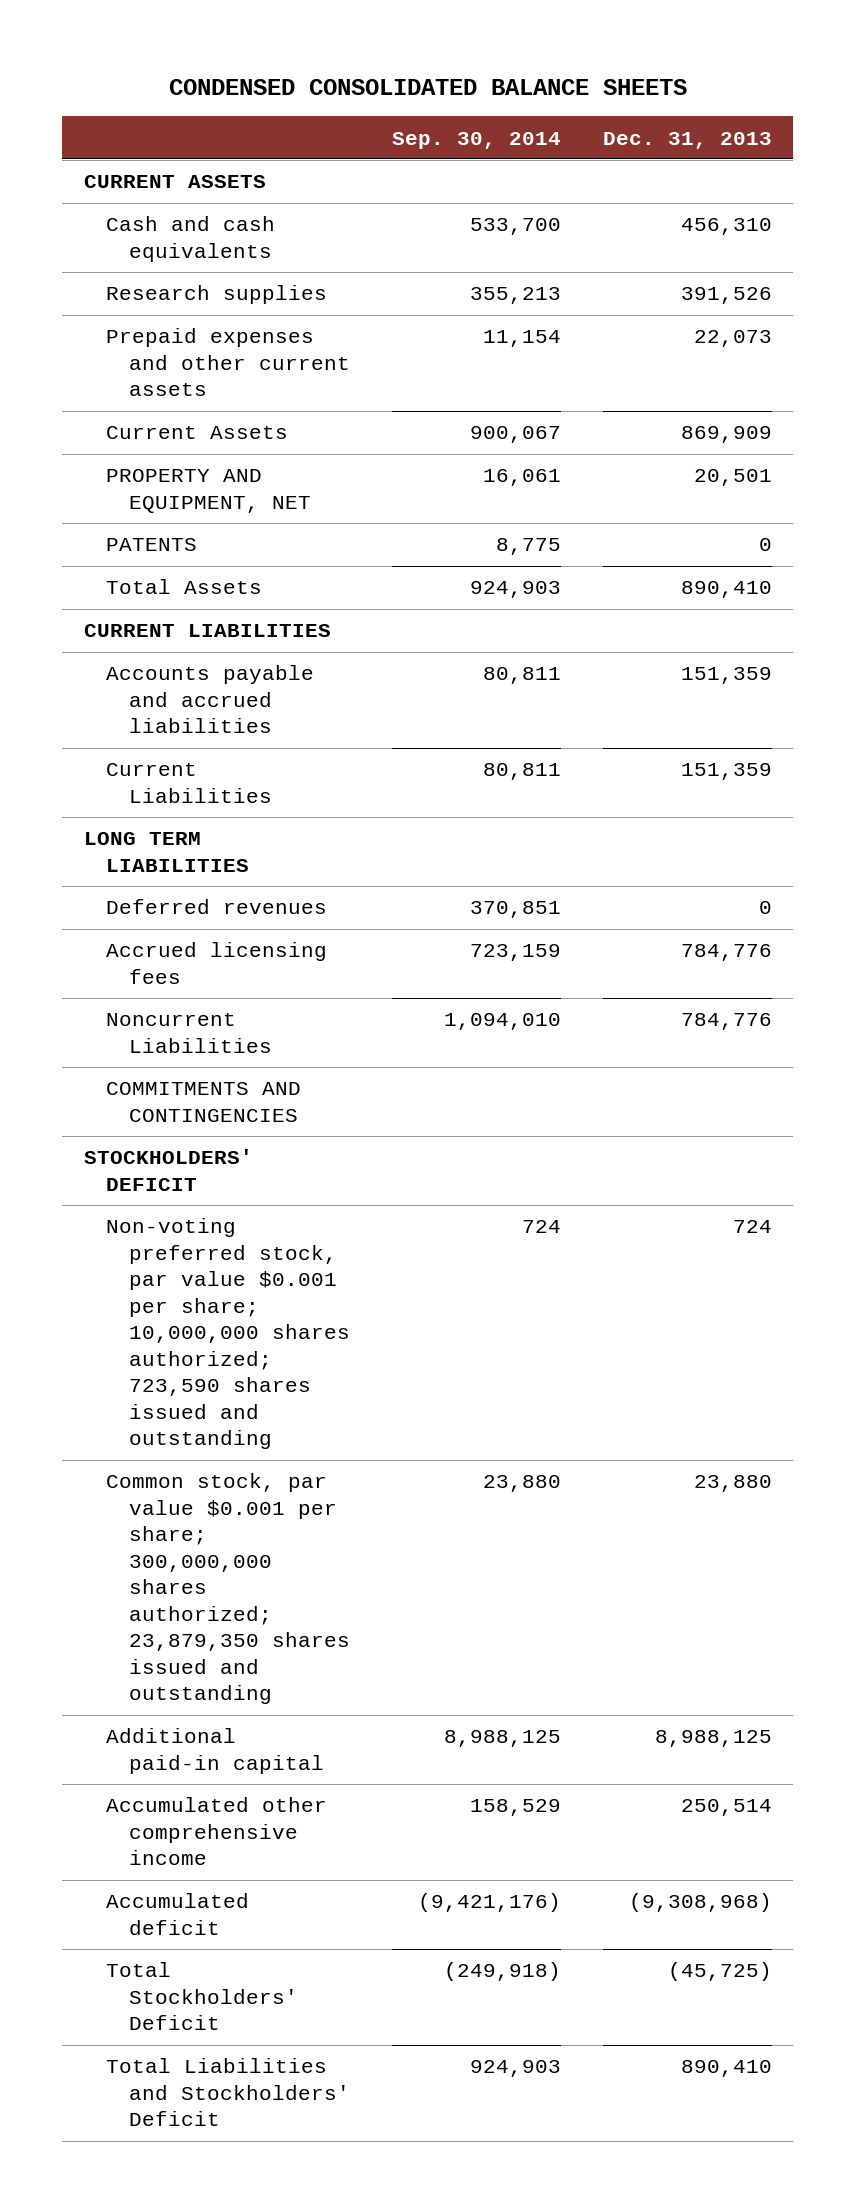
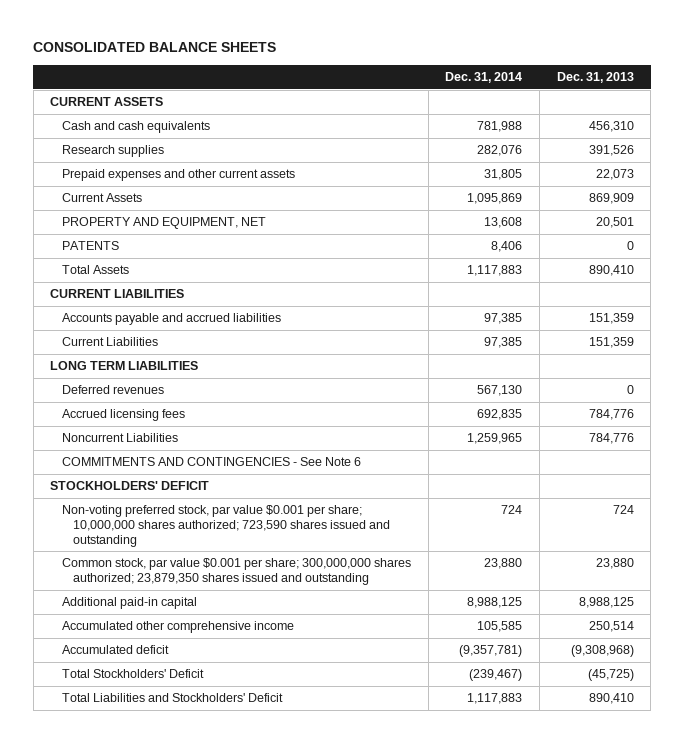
[168,79,687,96] CONDENSED CONSOLIDATED BALANCE SHEETS -> [33,42,277,53] CONSOLIDATED BALANCE SHEETS
[391,131,561,149] Sep. 30, 2014 -> none
none -> [445,71,523,83] Dec. 31, 2014
[106,1082,302,1122] COMMITMENTS AND CONTINGENCIES -> [61,457,361,467] COMMITMENTS AND CONTINGENCIES - See Note 6

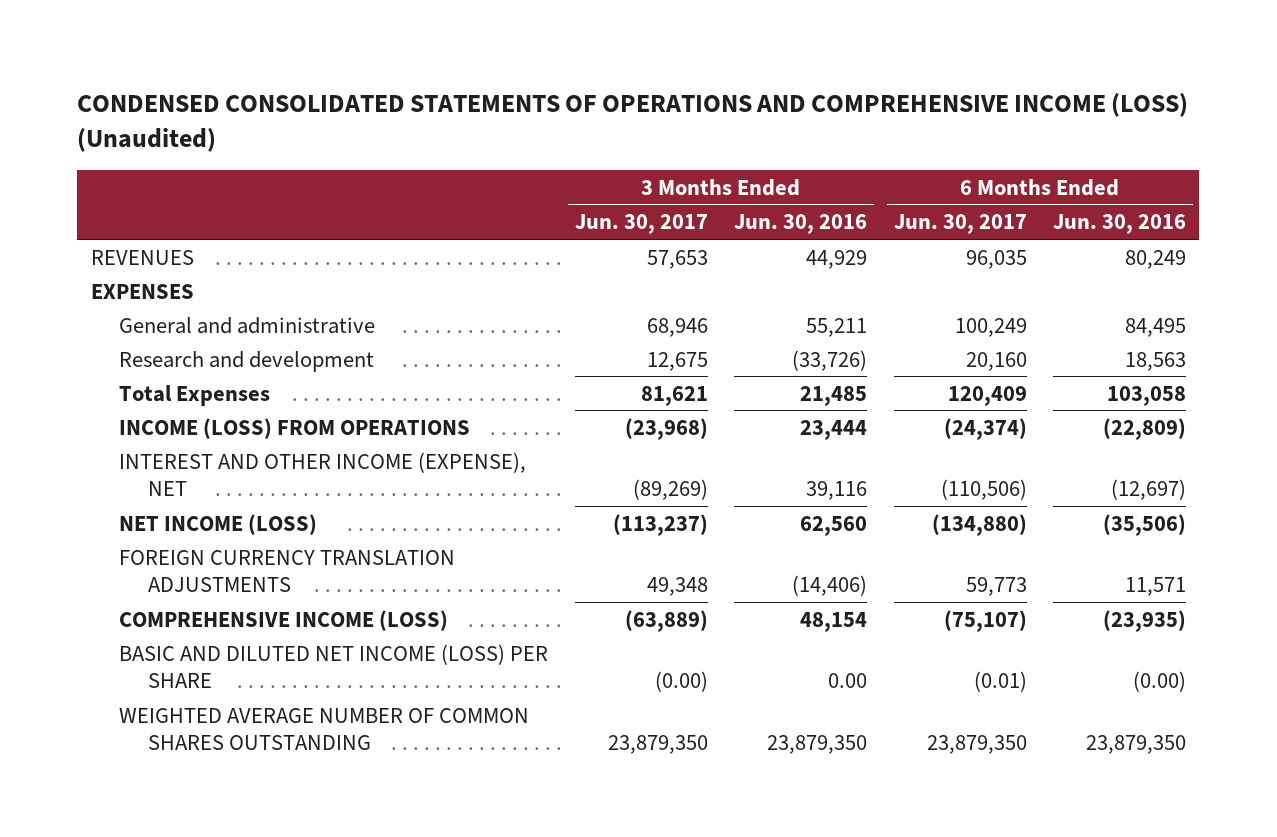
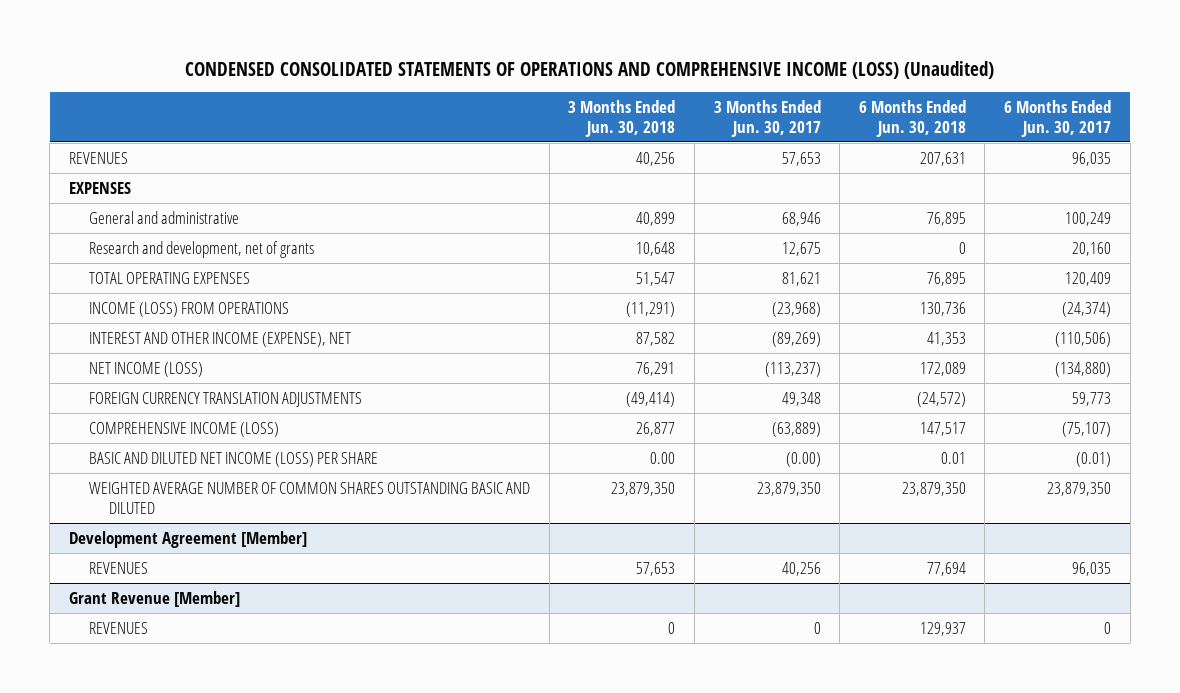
[734,214,868,235] Jun. 30, 2016 -> none
[1053,214,1187,235] Jun. 30, 2016 -> none
none -> [568,100,676,137] 3 Months Ended Jun. 30, 2018
none -> [858,100,966,137] 6 Months Ended Jun. 30, 2018
[119,350,375,372] Research and development -> [88,240,314,258] Research and development, net of grants
[119,384,271,406] Total Expenses -> [88,271,250,284] TOTAL OPERATING EXPENSES
[119,707,530,751] WEIGHTED AVERAGE NUMBER OF COMMON SHARES OUTSTANDING -> [88,481,530,514] WEIGHTED AVERAGE NUMBER OF COMMON SHARES OUTSTANDING BASIC AND DILUTED
none -> [69,530,308,548] Development Agreement [Member]
none -> [88,561,148,574] REVENUES
none -> [69,590,241,607] Grant Revenue [Member]
none -> [88,621,148,634] REVENUES

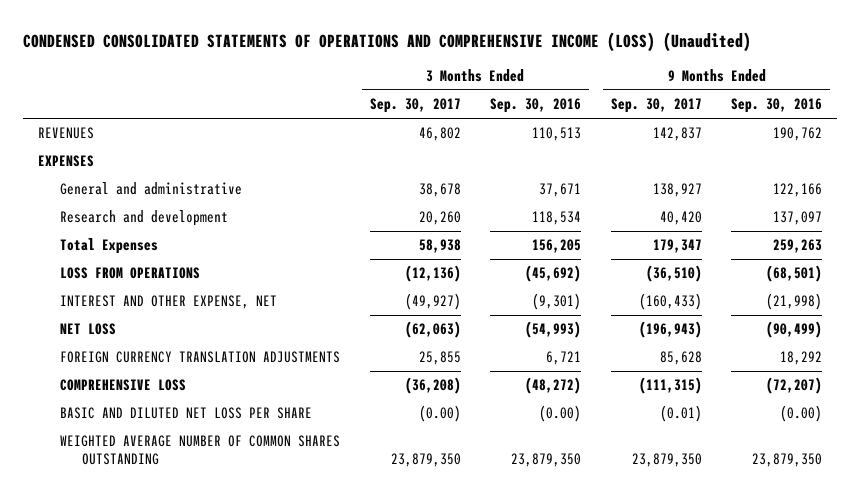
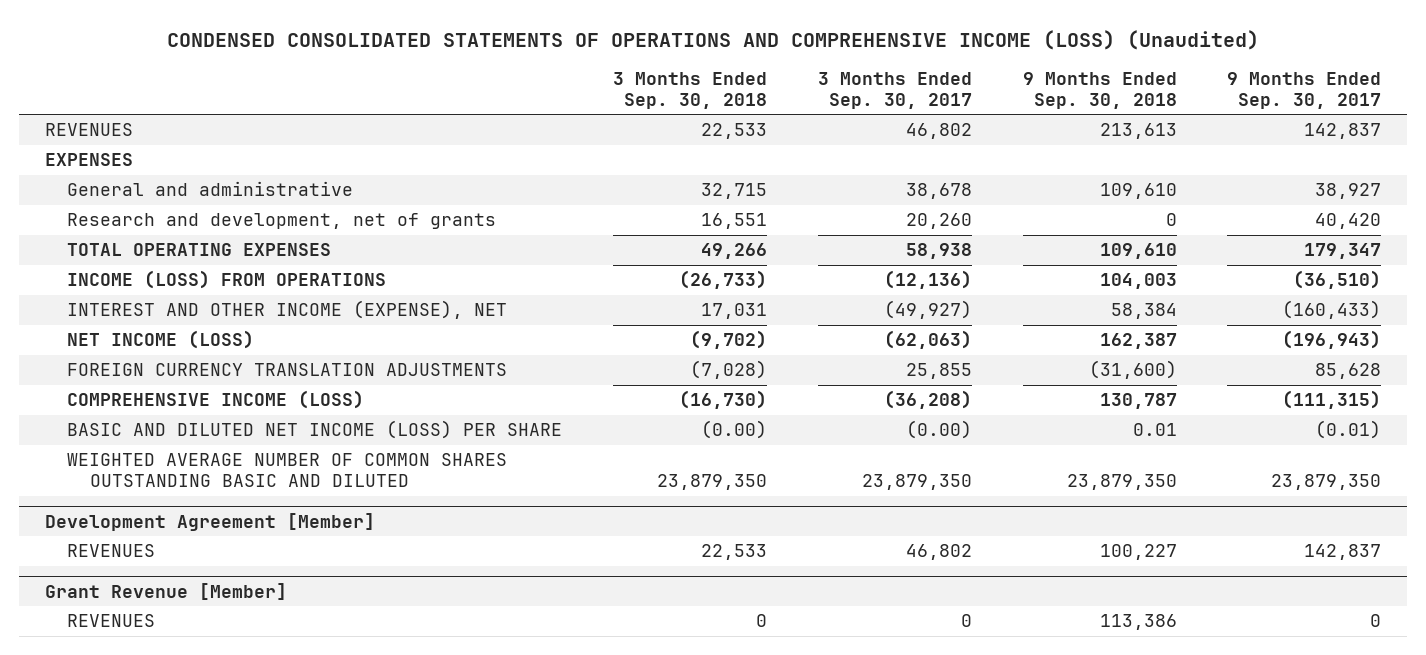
[490,98,582,114] Sep. 30, 2016 -> none
[731,98,823,114] Sep. 30, 2016 -> none
none -> [613,72,768,110] 3 Months Ended Sep. 30, 2018
none -> [1022,72,1177,110] 9 Months Ended Sep. 30, 2018
[652,183,702,198] 138,927 -> [1315,183,1382,200] 38,927
[59,210,228,227] Research and development -> [67,213,497,230] Research and development, net of grants
[59,238,158,255] Total Expenses -> [67,243,332,257] TOTAL OPERATING EXPENSES
[59,267,200,280] LOSS FROM OPERATIONS -> [67,270,387,290] INCOME (LOSS) FROM OPERATIONS
[59,295,277,310] INTEREST AND OTHER EXPENSE, NET -> [67,300,508,320] INTEREST AND OTHER INCOME (EXPENSE), NET
[59,323,116,336] NET LOSS -> [67,330,255,350] NET INCOME (LOSS)
[59,379,186,392] COMPREHENSIVE LOSS -> [67,390,365,410] COMPREHENSIVE INCOME (LOSS)
[59,407,312,420] BASIC AND DILUTED NET LOSS PER SHARE -> [67,420,563,440] BASIC AND DILUTED NET INCOME (LOSS) PER SHARE
[59,435,340,465] WEIGHTED AVERAGE NUMBER OF COMMON SHARES OUTSTANDING -> [67,453,508,488] WEIGHTED AVERAGE NUMBER OF COMMON SHARES OUTSTANDING BASIC AND DILUTED
none -> [44,512,375,531] Development Agreement [Member]
none -> [67,544,156,558] REVENUES
none -> [44,582,287,600] Grant Revenue [Member]
none -> [67,614,156,628] REVENUES

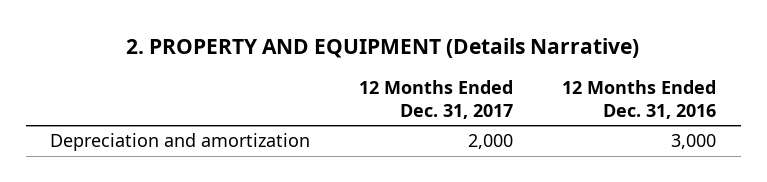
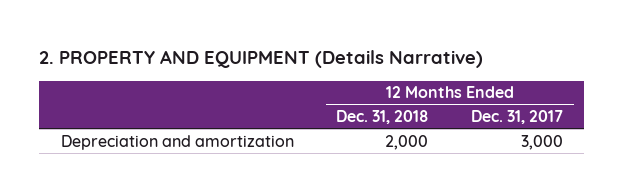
[562,80,717,119] 12 Months Ended Dec. 31, 2016 -> none
none -> [336,110,429,125] Dec. 31, 2018
[468,134,514,150] 2,000 -> [521,134,564,150] 3,000

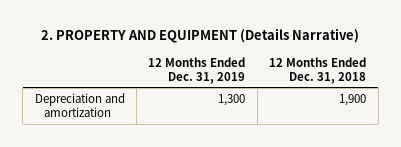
[471,110,564,125] Dec. 31, 2017 -> none
none -> [148,56,246,84] 12 Months Ended Dec. 31, 2019
[385,134,429,150] 2,000 -> [339,94,367,107] 1,900

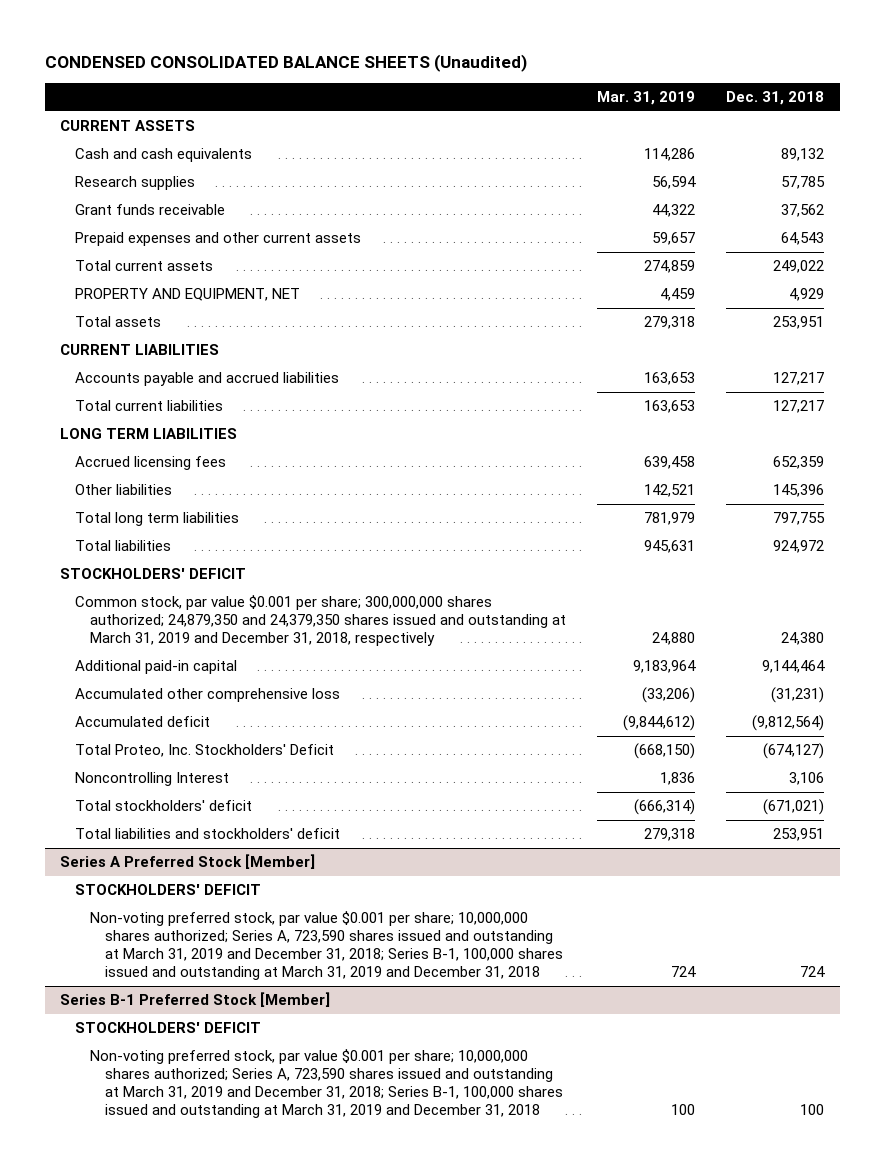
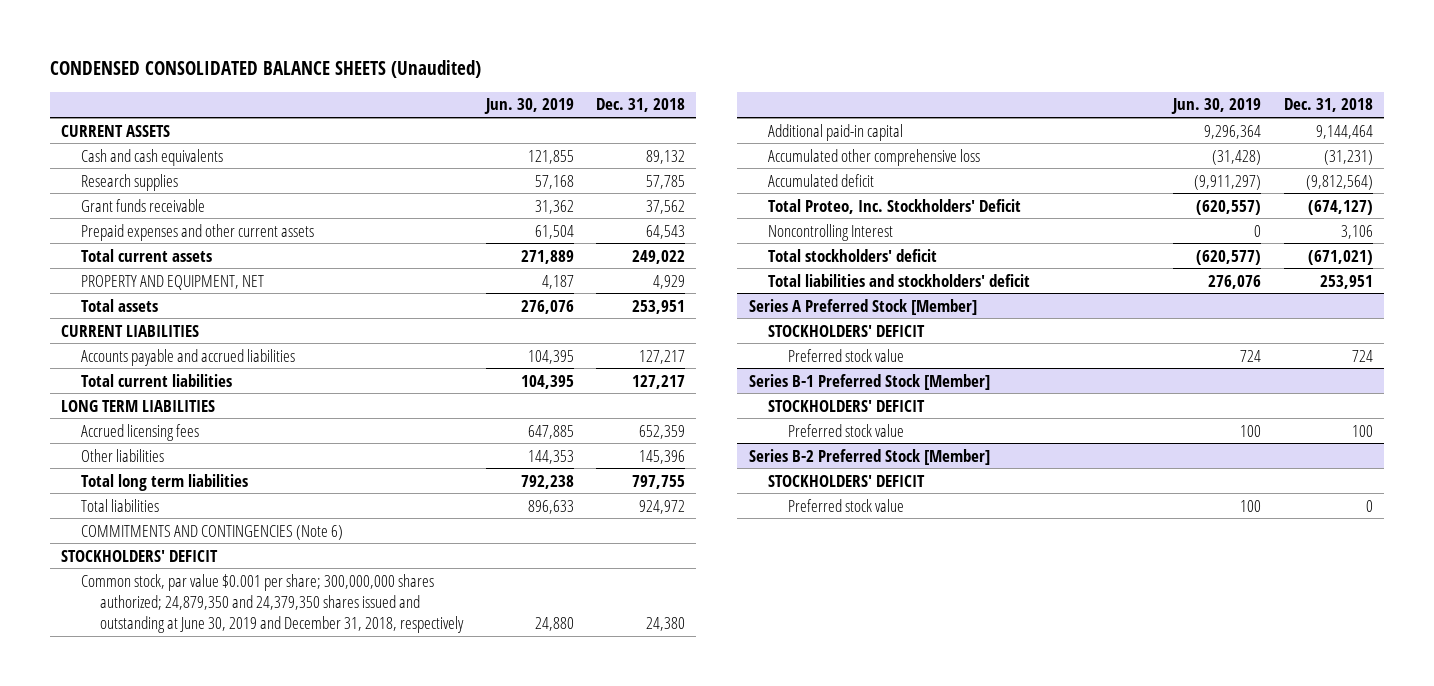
[597,91,696,106] Mar. 31, 2019 -> none
none -> [483,98,574,115] Jun. 30, 2019
none -> [80,524,343,540] COMMITMENTS AND CONTINGENCIES (Note 6)
[75,595,567,647] Common stock, par value $0.001 per share; 300,000,000 shares authorized; 24,879,350 and 24,379,350 shares issued and outstanding at March 31, 2019 and December 31, 2018, respectively -> [80,573,465,633] Common stock, par value $0.001 per share; 300,000,000 shares authorized; 24,879,350 and 24,379,350 shares issued and outstanding at June 30, 2019 and December 31, 2018, respectively
[90,911,564,981] Non-voting preferred stock, par value $0.001 per share; 10,000,000 shares authorized; Series A, 723,590 shares issued and outstanding at March 31, 2019 and December 31, 2018; Series B-1, 100,000 shares issued and outstanding at March 31, 2019 and December 31, 2018 -> [787,348,904,362] Preferred stock value
[90,1049,564,1119] Non-voting preferred stock, par value $0.001 per share; 10,000,000 shares authorized; Series A, 723,590 shares issued and outstanding at March 31, 2019 and December 31, 2018; Series B-1, 100,000 shares issued and outstanding at March 31, 2019 and December 31, 2018 -> [787,423,904,437] Preferred stock value
none -> [748,448,990,465] Series B-2 Preferred Stock [Member]
none -> [768,474,926,487] STOCKHOLDERS' DEFICIT
none -> [787,498,904,512] Preferred stock value

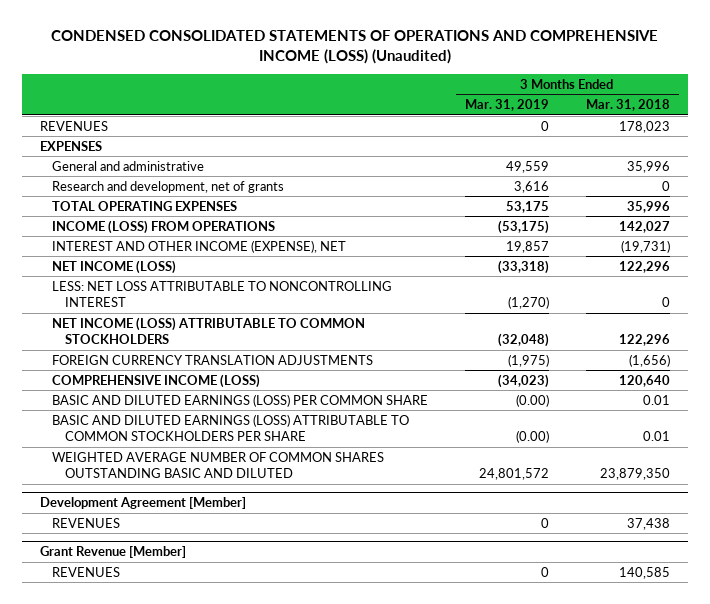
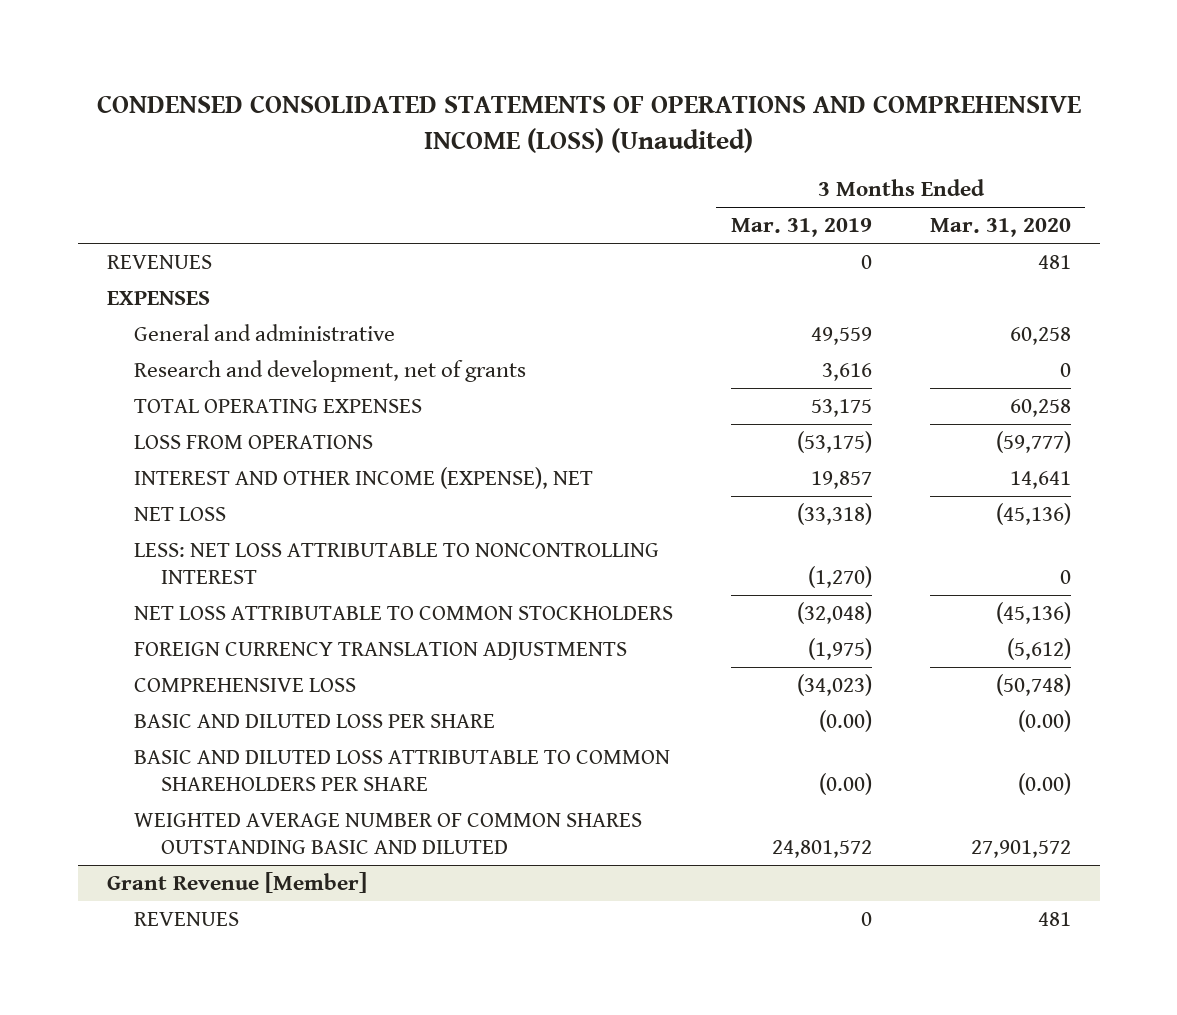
[585,99,670,112] Mar. 31, 2018 -> none
none -> [929,218,1071,238] Mar. 31, 2020
[52,219,276,234] INCOME (LOSS) FROM OPERATIONS -> [133,434,373,449] LOSS FROM OPERATIONS
[52,259,177,274] NET INCOME (LOSS) -> [133,506,226,521] NET LOSS
[52,316,366,345] NET INCOME (LOSS) ATTRIBUTABLE TO COMMON STOCKHOLDERS -> [133,605,673,620] NET LOSS ATTRIBUTABLE TO COMMON STOCKHOLDERS
[52,373,261,388] COMPREHENSIVE INCOME (LOSS) -> [133,677,356,692] COMPREHENSIVE LOSS
[52,393,429,407] BASIC AND DILUTED EARNINGS (LOSS) PER COMMON SHARE -> [133,713,495,728] BASIC AND DILUTED LOSS PER SHARE
[52,413,410,442] BASIC AND DILUTED EARNINGS (LOSS) ATTRIBUTABLE TO COMMON STOCKHOLDERS PER SHARE -> [133,749,670,792] BASIC AND DILUTED LOSS ATTRIBUTABLE TO COMMON SHAREHOLDERS PER SHARE
[39,496,246,509] Development Agreement [Member] -> none
[52,517,121,528] REVENUES -> none

